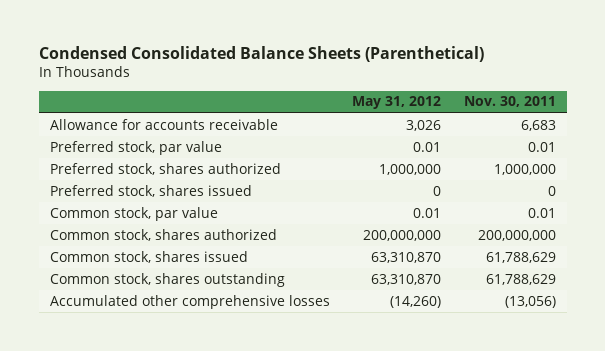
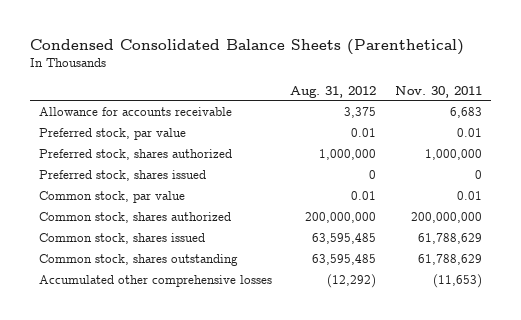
[352,96,442,110] May 31, 2012 -> none
none -> [290,85,377,98] Aug. 31, 2012
[504,295,556,308] (13,056) -> [432,273,482,288] (11,653)

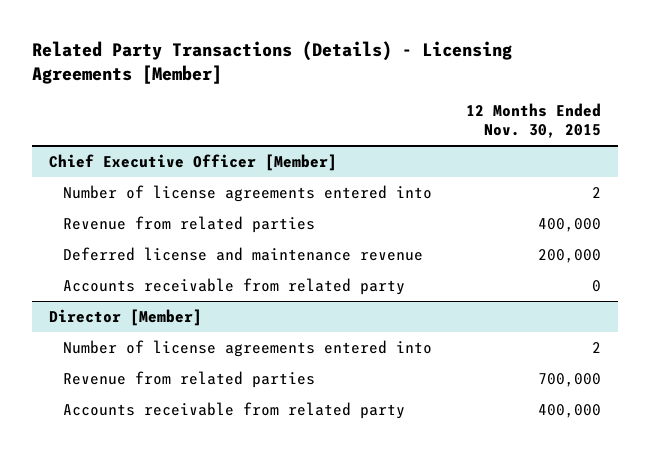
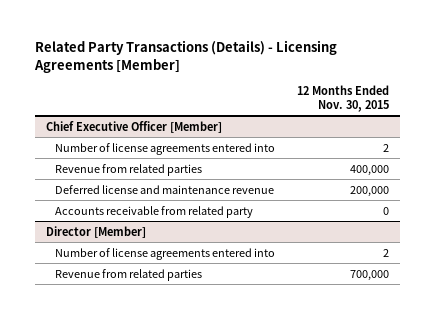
[62,401,405,419] Accounts receivable from related party -> none

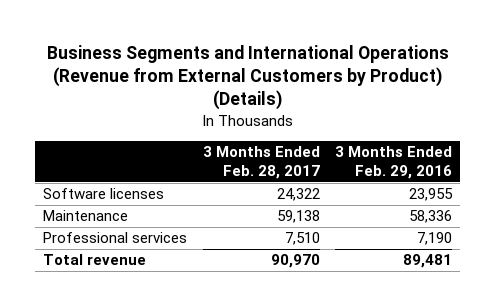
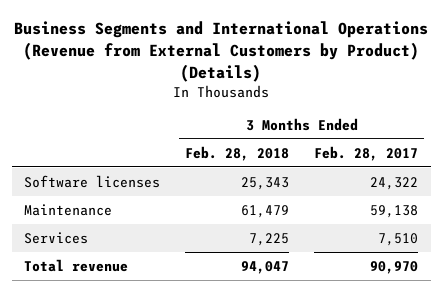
[335,146,453,179] 3 Months Ended Feb. 29, 2016 -> none
none -> [185,145,290,161] Feb. 28, 2018
[43,232,188,244] Professional services -> [24,231,89,244] Services

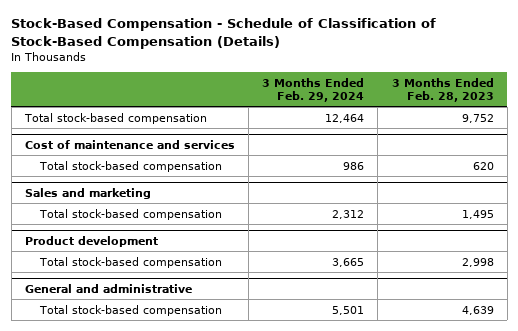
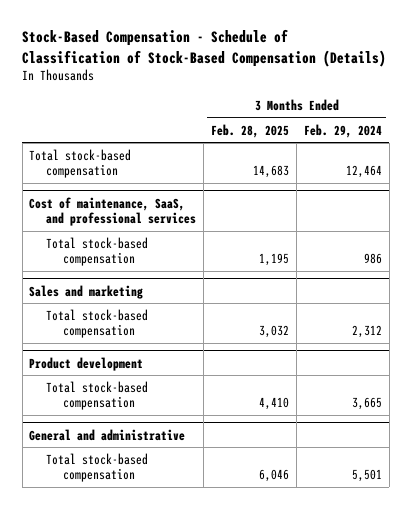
[391,77,494,102] 3 Months Ended Feb. 28, 2023 -> none
none -> [211,123,290,138] Feb. 28, 2025
[24,140,235,150] Cost of maintenance and services -> [29,196,197,226] Cost of maintenance, SaaS, and professional services

